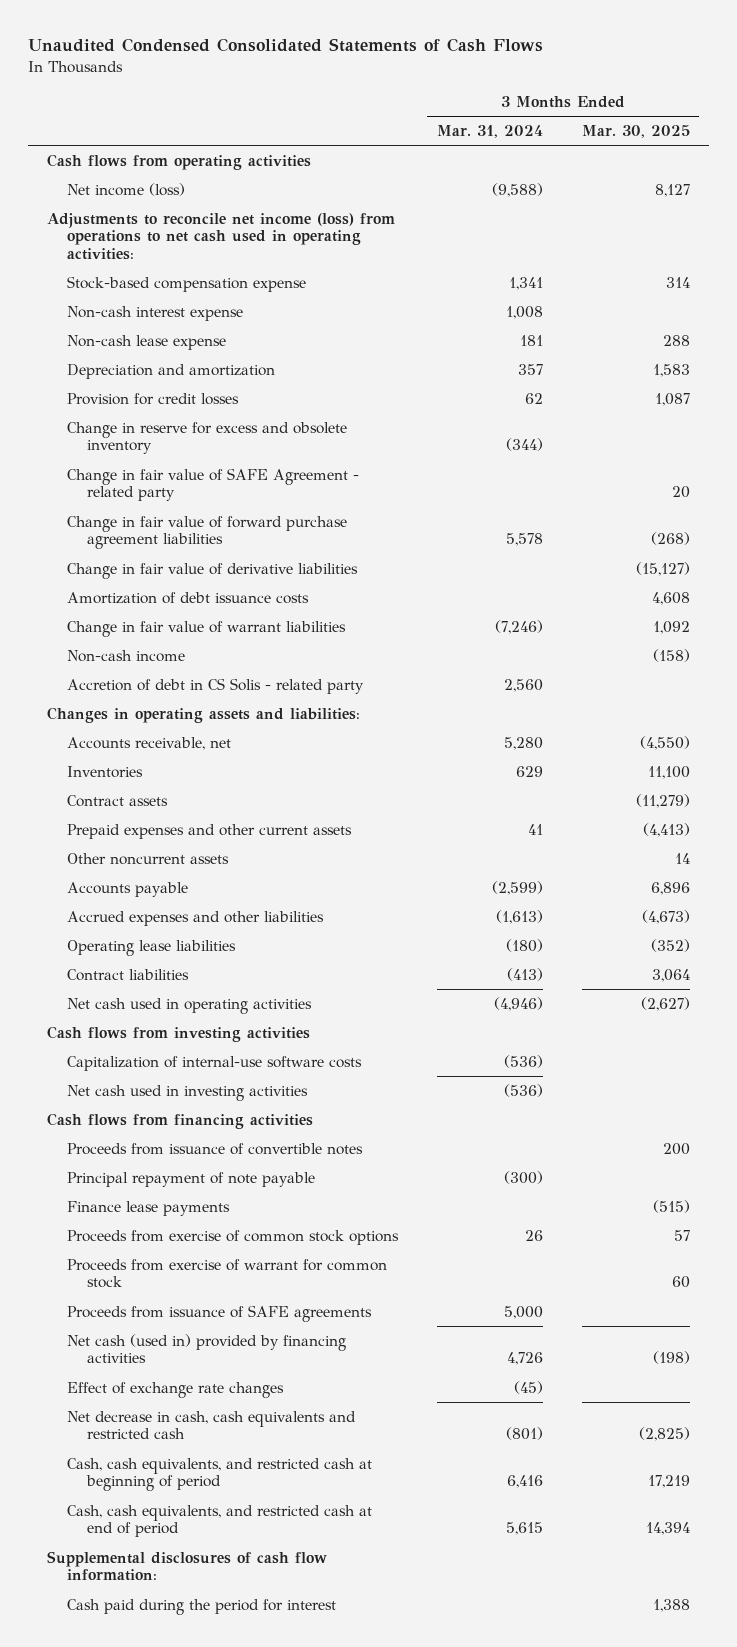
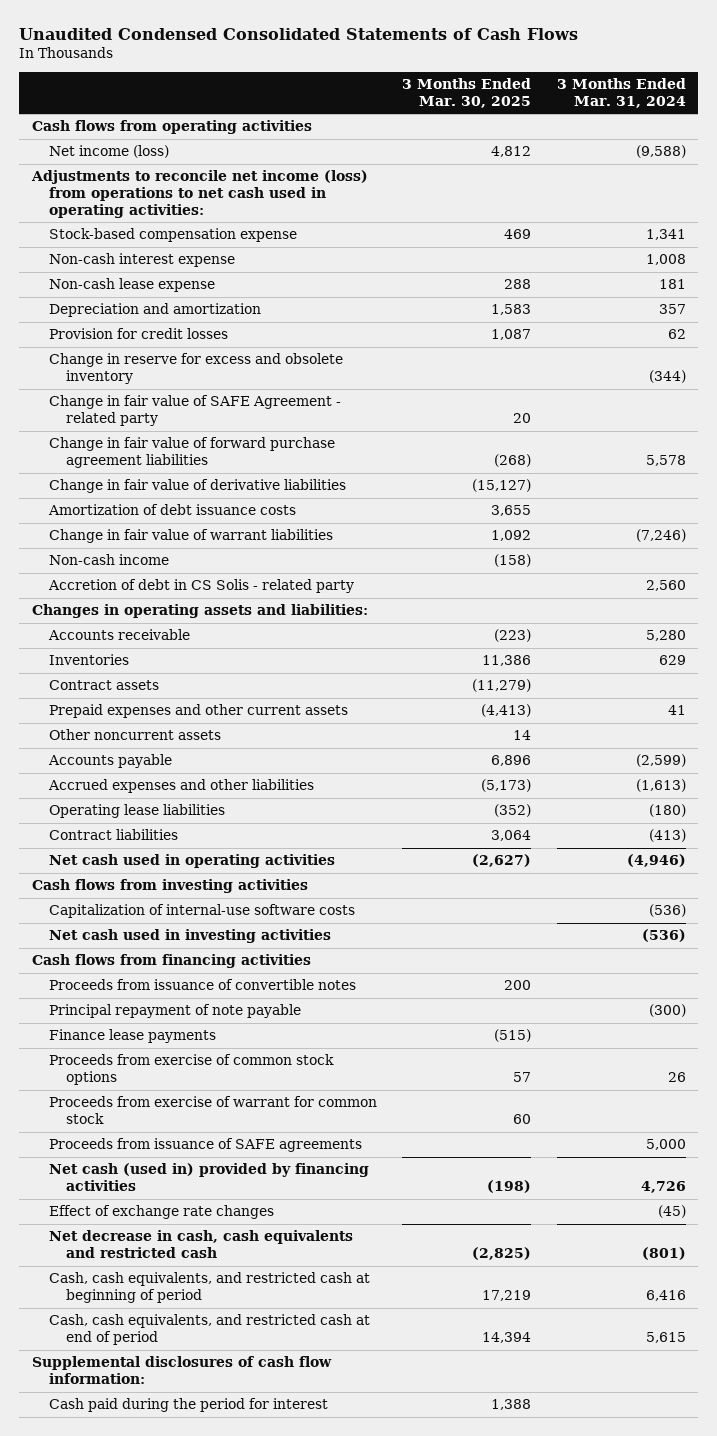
[654,183,690,197] 8,127 -> [491,146,532,158] 4,812
[665,276,690,288] 314 -> [504,229,532,240] 469
[651,591,690,605] 4,608 -> [491,505,532,517] 3,655
[67,736,232,750] Accounts receivable, net -> [47,629,190,641] Accounts receivable
[639,735,690,750] (4,550) -> [494,629,532,643] (223)
[647,765,690,779] 11,100 -> [482,655,532,667] 11,386
[641,909,690,924] (4,673) -> [481,779,532,793] (5,173)

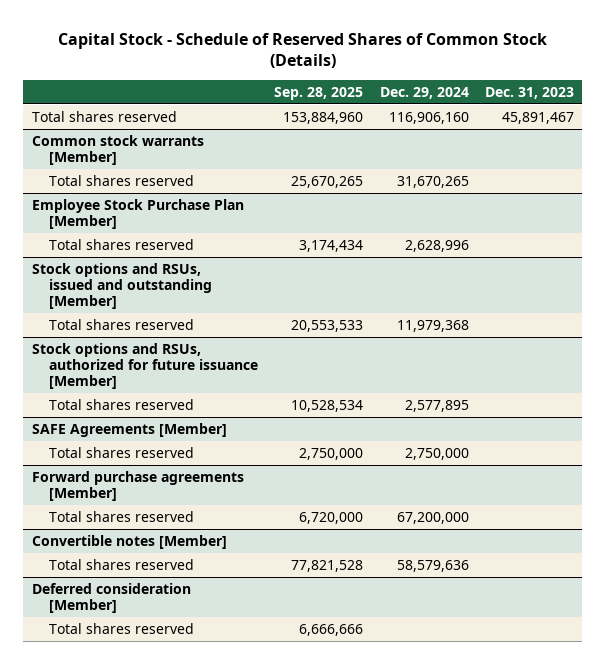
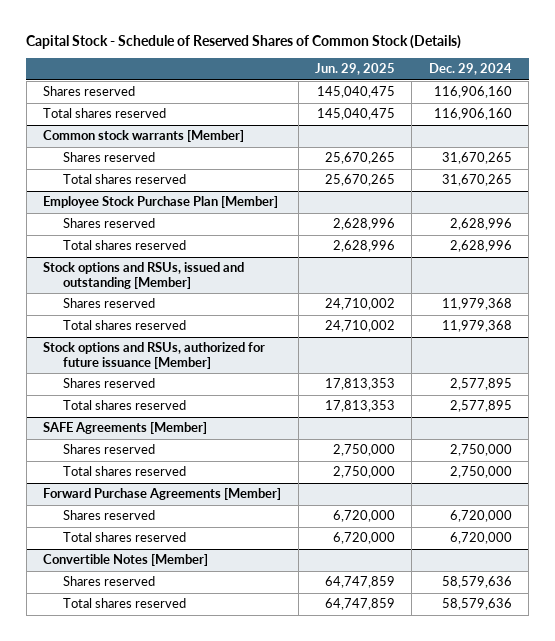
[274,86,364,100] Sep. 28, 2025 -> none
[485,86,575,99] Dec. 31, 2023 -> none
none -> [314,63,395,76] Jun. 29, 2025
none -> [43,86,136,97] Shares reserved
none -> [62,152,155,163] Shares reserved
none -> [62,218,155,229] Shares reserved
none -> [62,298,155,309] Shares reserved
none -> [62,378,155,389] Shares reserved
none -> [62,444,155,455] Shares reserved
[31,470,244,501] Forward purchase agreements [Member] -> [43,488,282,501] Forward Purchase Agreements [Member]
none -> [62,510,155,521] Shares reserved
[396,511,469,524] 67,200,000 -> [449,532,512,545] 6,720,000
[31,534,227,549] Convertible notes [Member] -> [43,554,209,567] Convertible Notes [Member]
none -> [62,576,155,587] Shares reserved
[31,582,191,613] Deferred consideration [Member] -> none
[48,622,194,634] Total shares reserved -> none

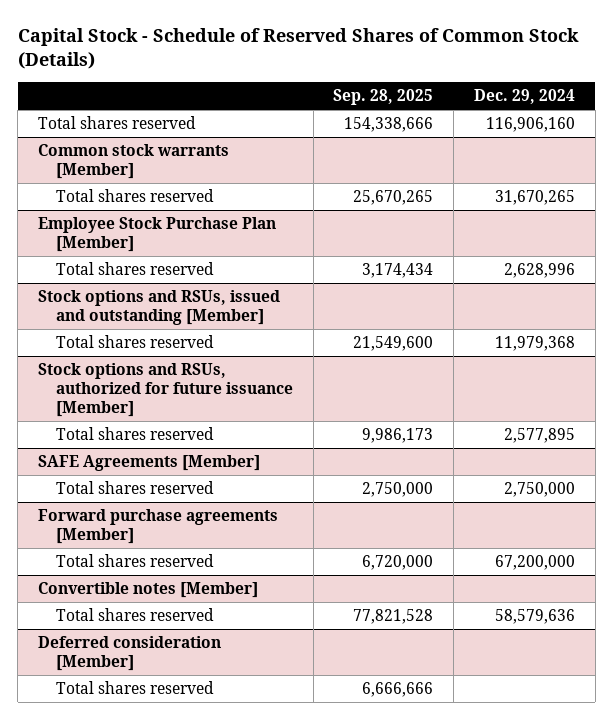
[314,63,395,76] Jun. 29, 2025 -> none
none -> [333,89,434,106] Sep. 28, 2025
[43,86,136,97] Shares reserved -> none
[62,152,155,163] Shares reserved -> none
[62,218,155,229] Shares reserved -> none
[62,298,155,309] Shares reserved -> none
[62,378,155,389] Shares reserved -> none
[62,444,155,455] Shares reserved -> none
[62,532,186,543] Total shares reserved -> none
[62,576,155,587] Shares reserved -> none
[43,488,282,501] Forward Purchase Agreements [Member] -> [37,509,278,545] Forward purchase agreements [Member]
[62,510,155,521] Shares reserved -> [56,554,215,568] Total shares reserved
[449,510,512,523] 6,720,000 -> [494,555,575,571] 67,200,000
[43,554,209,567] Convertible Notes [Member] -> [37,582,258,599] Convertible notes [Member]
none -> [37,636,221,672] Deferred consideration [Member]
none -> [56,681,215,695] Total shares reserved

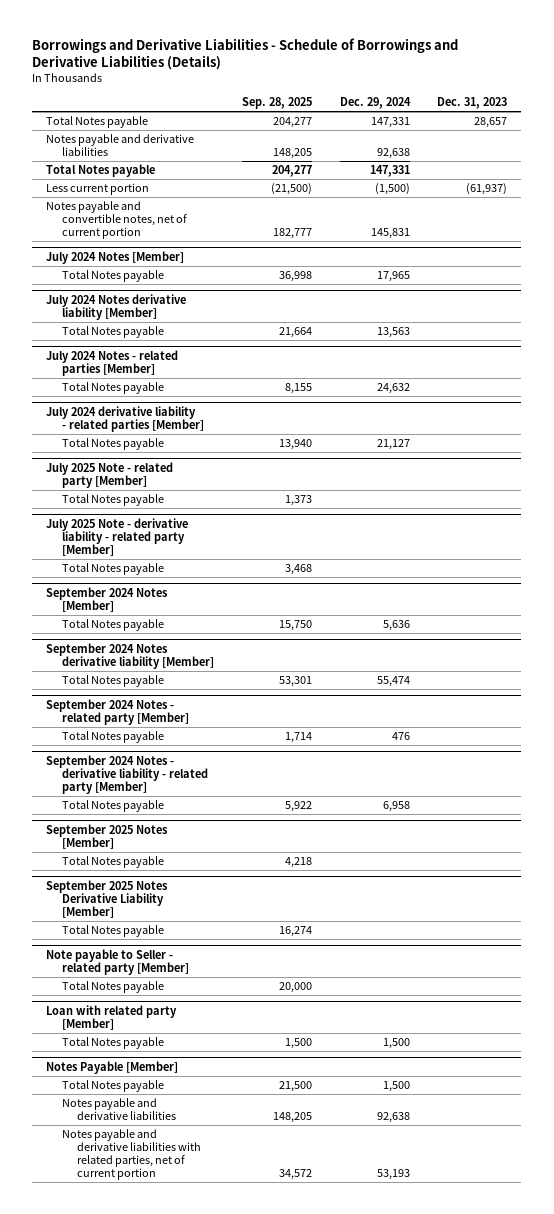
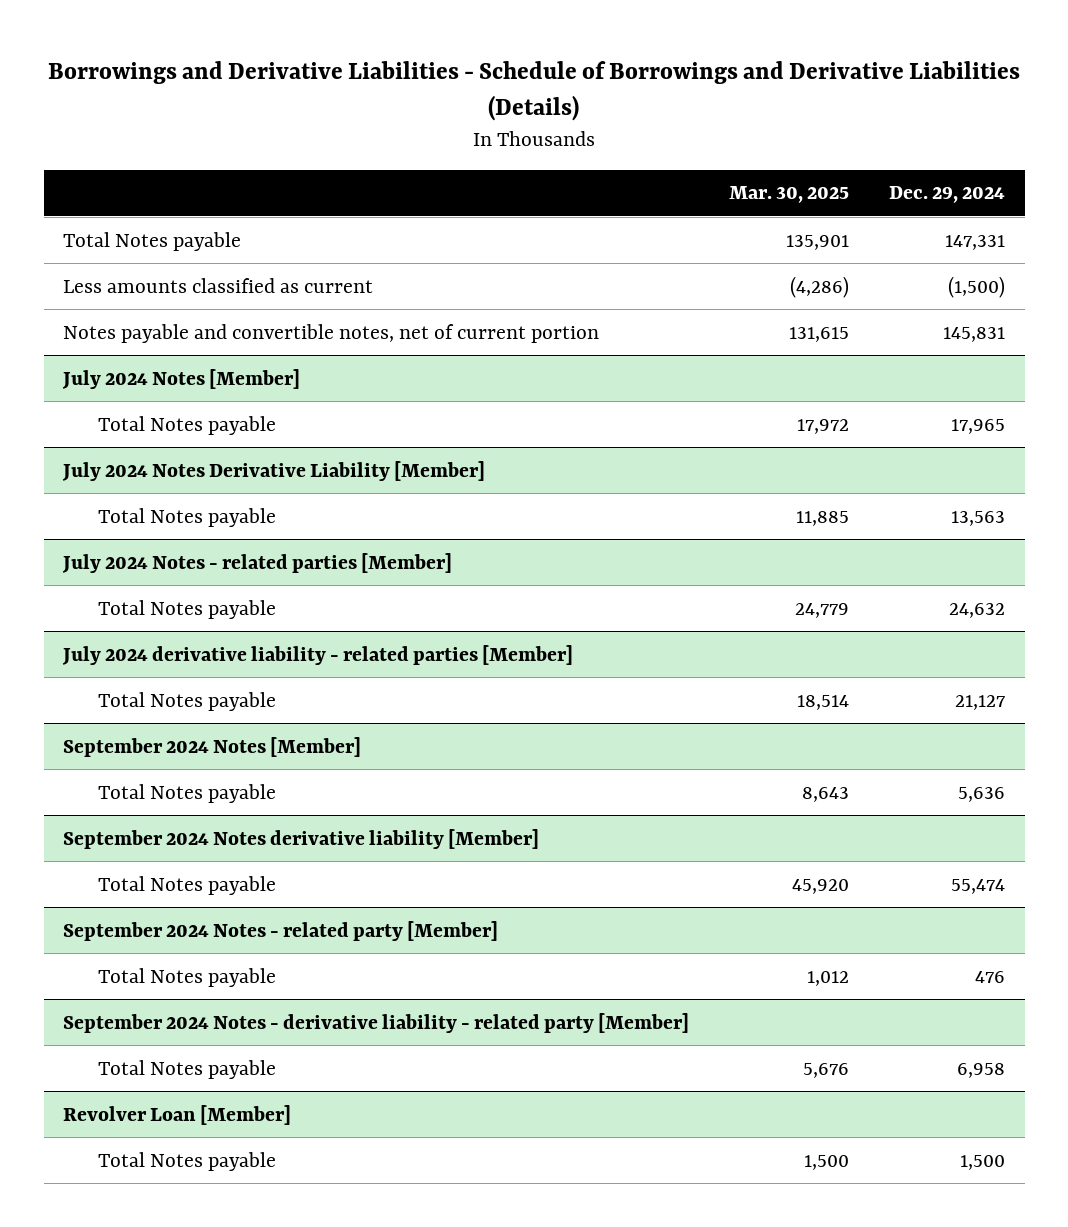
[241,97,312,110] Sep. 28, 2025 -> none
[437,97,508,110] Dec. 31, 2023 -> none
none -> [729,186,850,204] Mar. 30, 2025
[46,134,195,157] Notes payable and derivative liabilities -> none
[46,164,156,178] Total Notes payable -> none
[46,183,150,196] Less current portion -> [63,277,374,293] Less amounts classified as current
[46,293,187,320] July 2024 Notes derivative liability [Member] -> [62,460,486,481] July 2024 Notes Derivative Liability [Member]
[46,461,174,488] July 2025 Note - related party [Member] -> none
[61,494,164,507] Total Notes payable -> none
[46,517,189,556] July 2025 Note - derivative liability - related party [Member] -> none
[61,563,164,576] Total Notes payable -> none
[46,823,169,849] September 2025 Notes [Member] -> none
[61,856,164,869] Total Notes payable -> none
[46,879,169,918] September 2025 Notes Derivative Liability [Member] -> none
[61,925,164,938] Total Notes payable -> none
[46,948,189,975] Note payable to Seller - related party [Member] -> none
[61,981,164,994] Total Notes payable -> none
[46,1004,178,1030] Loan with related party [Member] -> none
[61,1037,164,1050] Total Notes payable -> none
[46,1060,179,1074] Notes Payable [Member] -> none
none -> [63,1104,292,1125] Revolver Loan [Member]
[61,1098,177,1121] Notes payable and derivative liabilities -> none
[61,1129,202,1181] Notes payable and derivative liabilities with related parties, net of current portion -> none

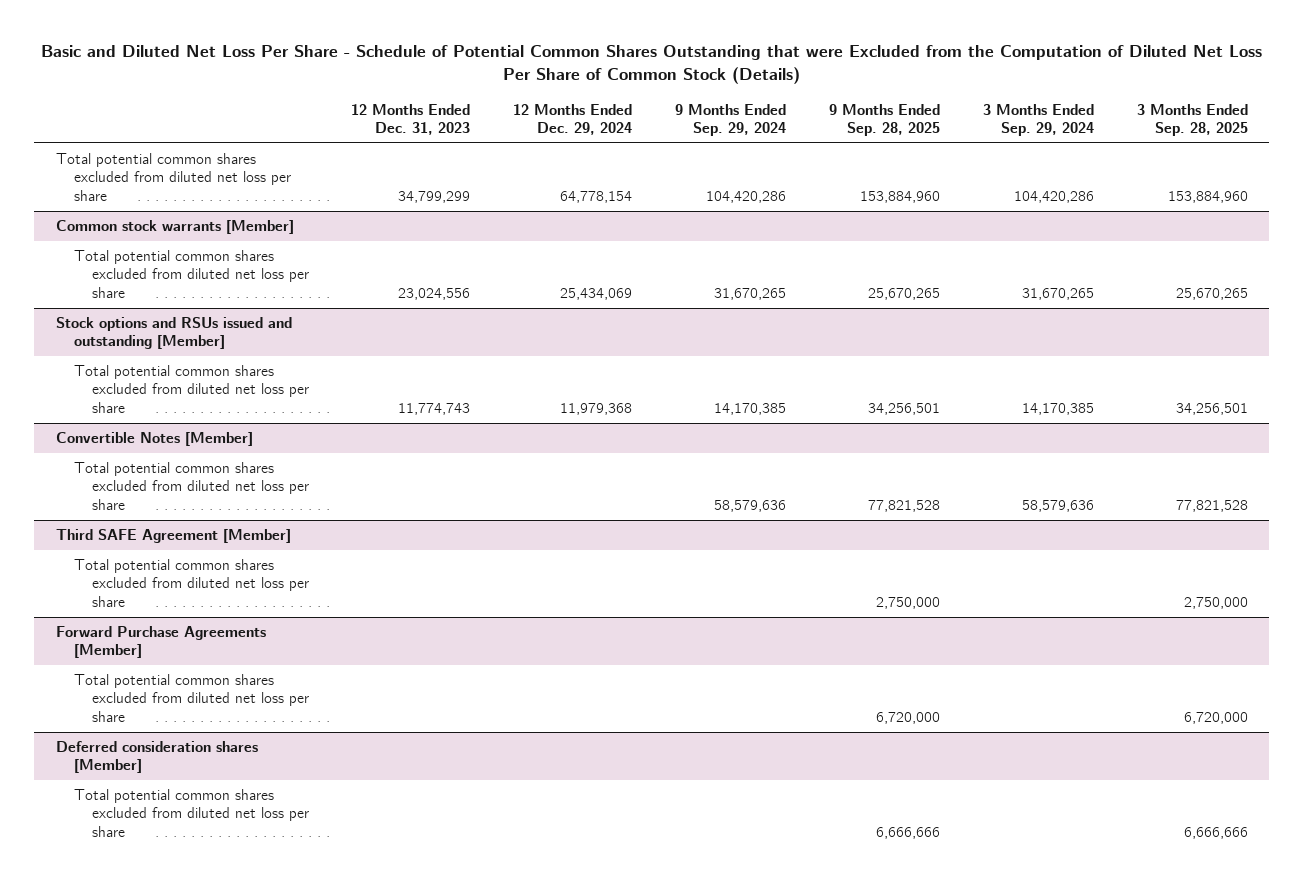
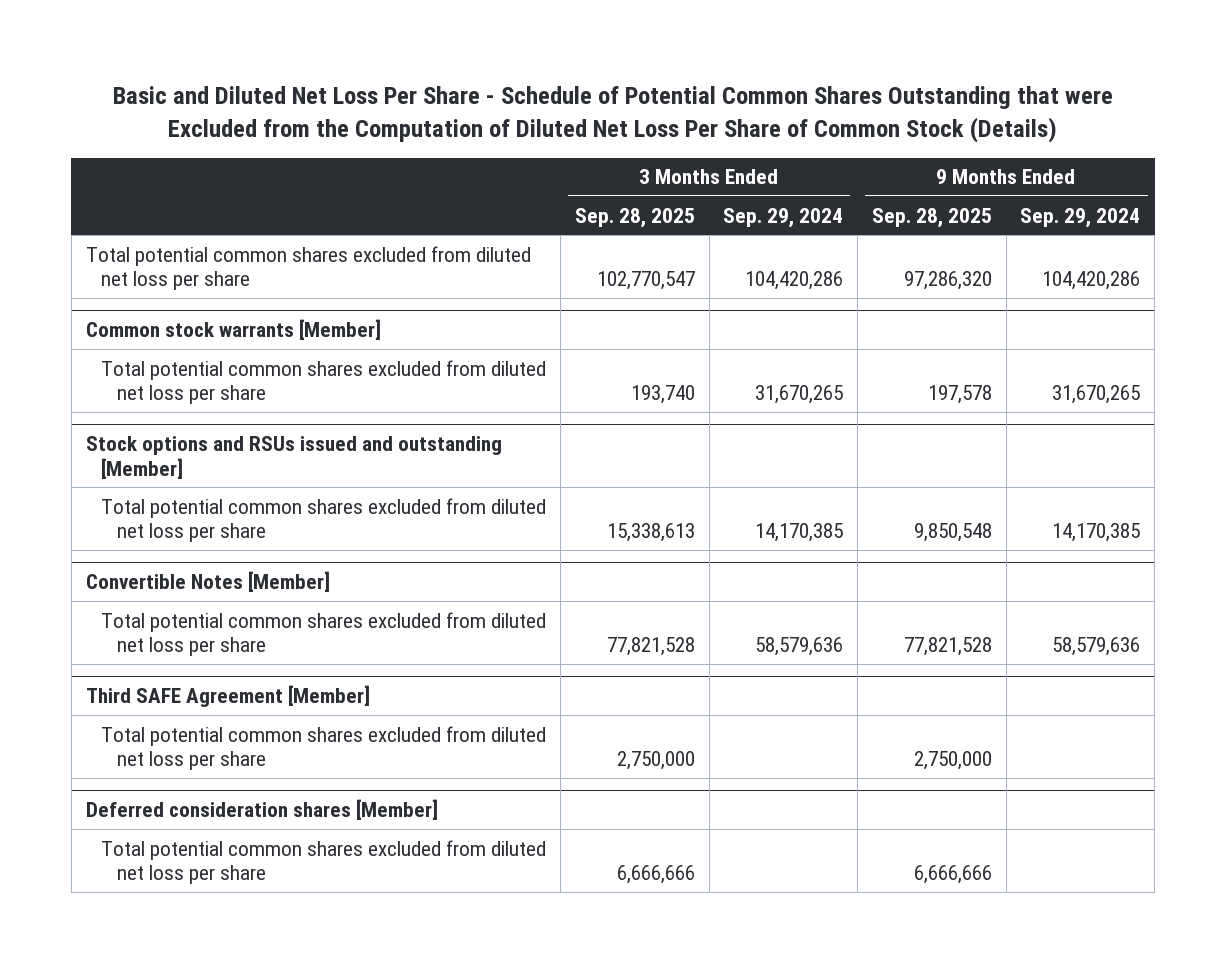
[351,103,471,136] 12 Months Ended Dec. 31, 2023 -> none
[513,103,633,136] 12 Months Ended Dec. 29, 2024 -> none
[860,191,941,204] 153,884,960 -> [903,271,992,291] 97,286,320
[1167,191,1248,204] 153,884,960 -> [596,271,695,291] 102,770,547
[868,288,941,301] 25,670,265 -> [927,385,992,405] 197,578
[1175,288,1248,301] 25,670,265 -> [630,385,695,405] 193,740
[868,403,941,416] 34,256,501 -> [913,523,992,543] 9,850,548
[1175,403,1248,416] 34,256,501 -> [606,523,695,543] 15,338,613
[55,625,266,659] Forward Purchase Agreements [Member] -> none
[73,673,309,723] Total potential common shares excluded from diluted net loss per share -> none

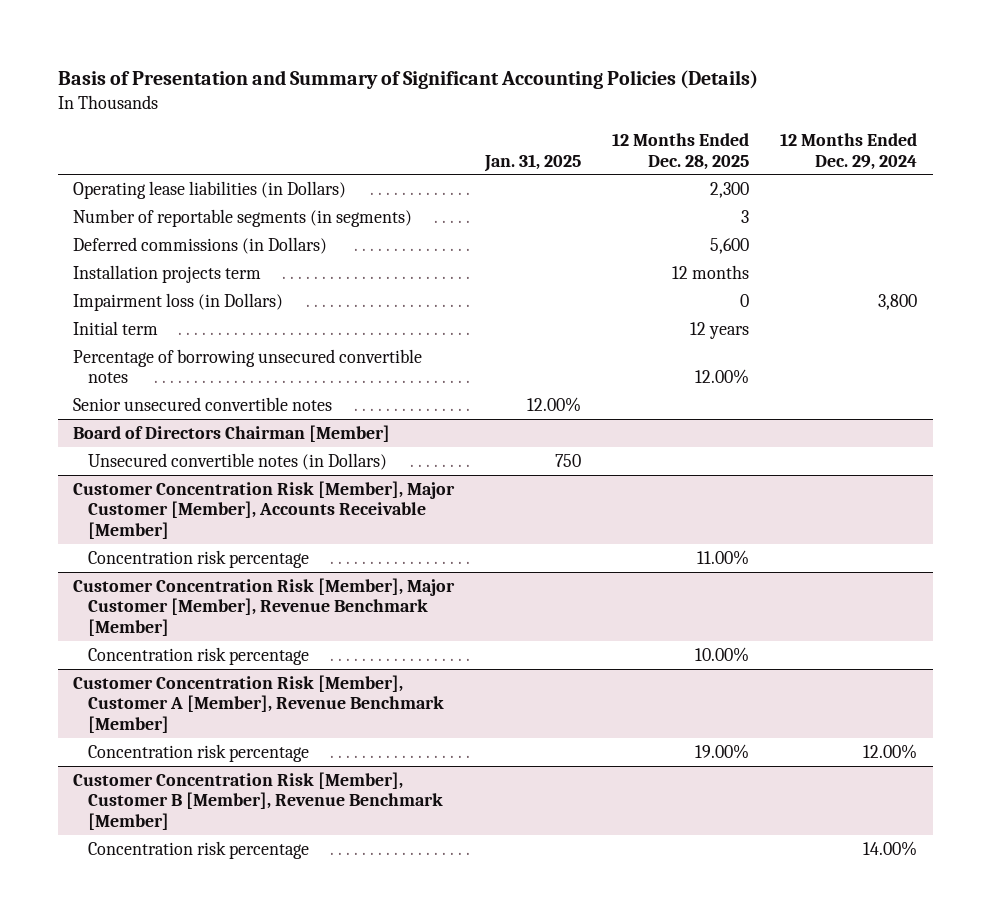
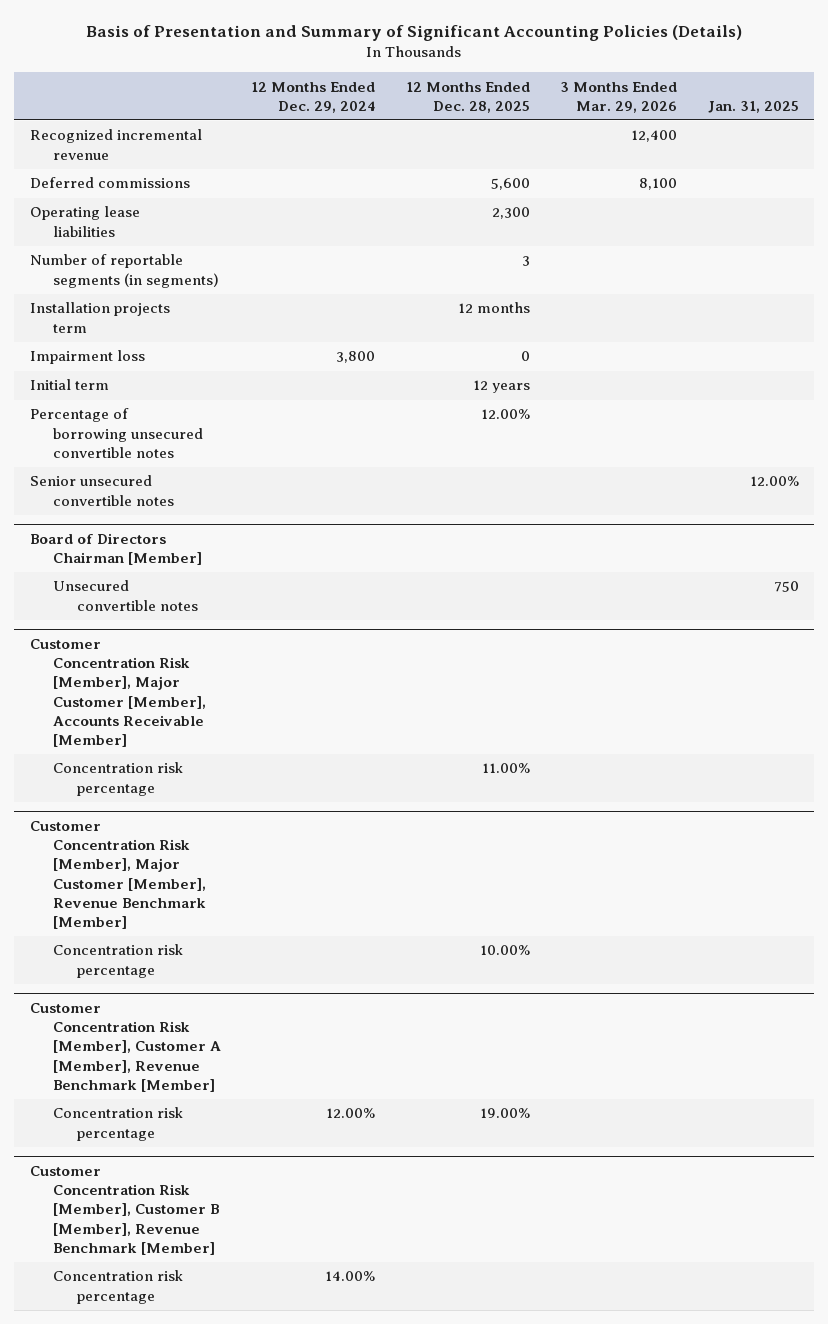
none -> [560,81,678,113] 3 Months Ended Mar. 29, 2026
none -> [29,129,202,160] Recognized incremental revenue
none -> [29,177,190,189] Deferred commissions
[73,180,347,199] Operating lease liabilities (in Dollars) -> [29,206,140,237] Operating lease liabilities
[73,236,328,254] Deferred commissions (in Dollars) -> none
[73,292,284,311] Impairment loss (in Dollars) -> [29,350,145,365] Impairment loss
[87,452,387,470] Unsecured convertible notes (in Dollars) -> [53,580,198,611] Unsecured convertible notes

